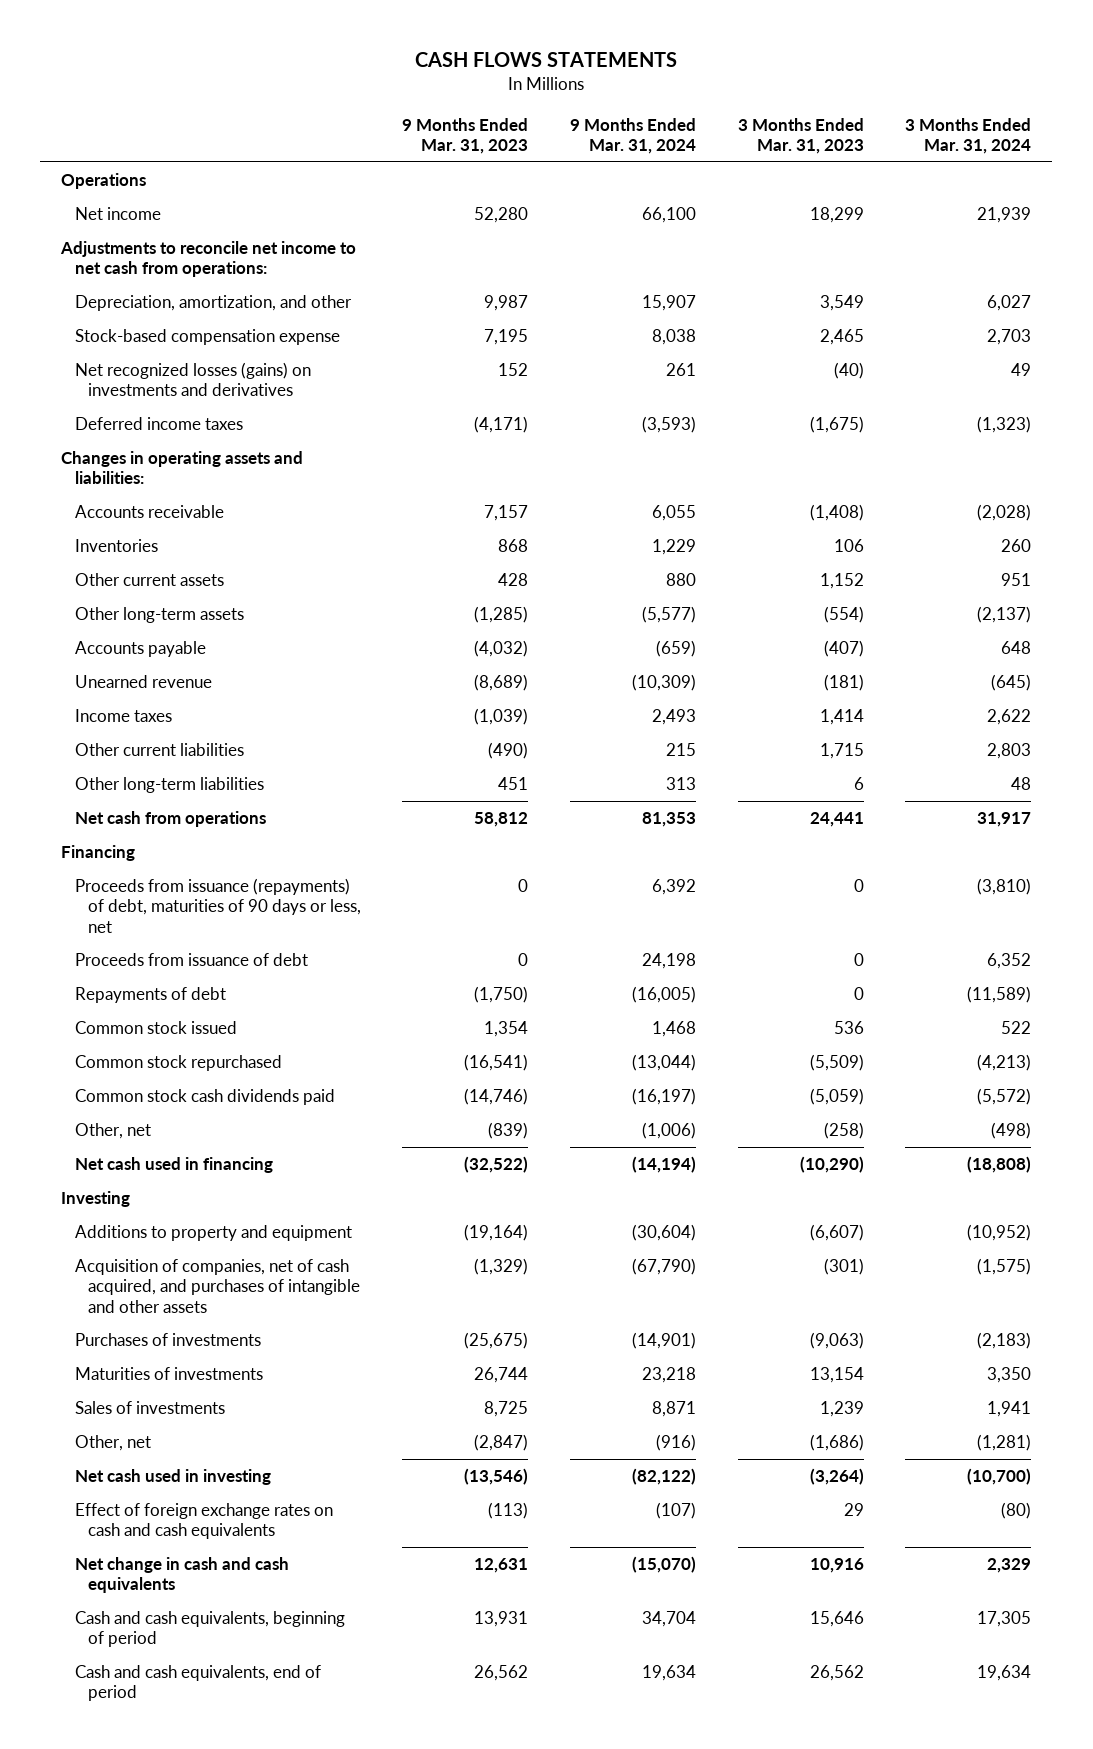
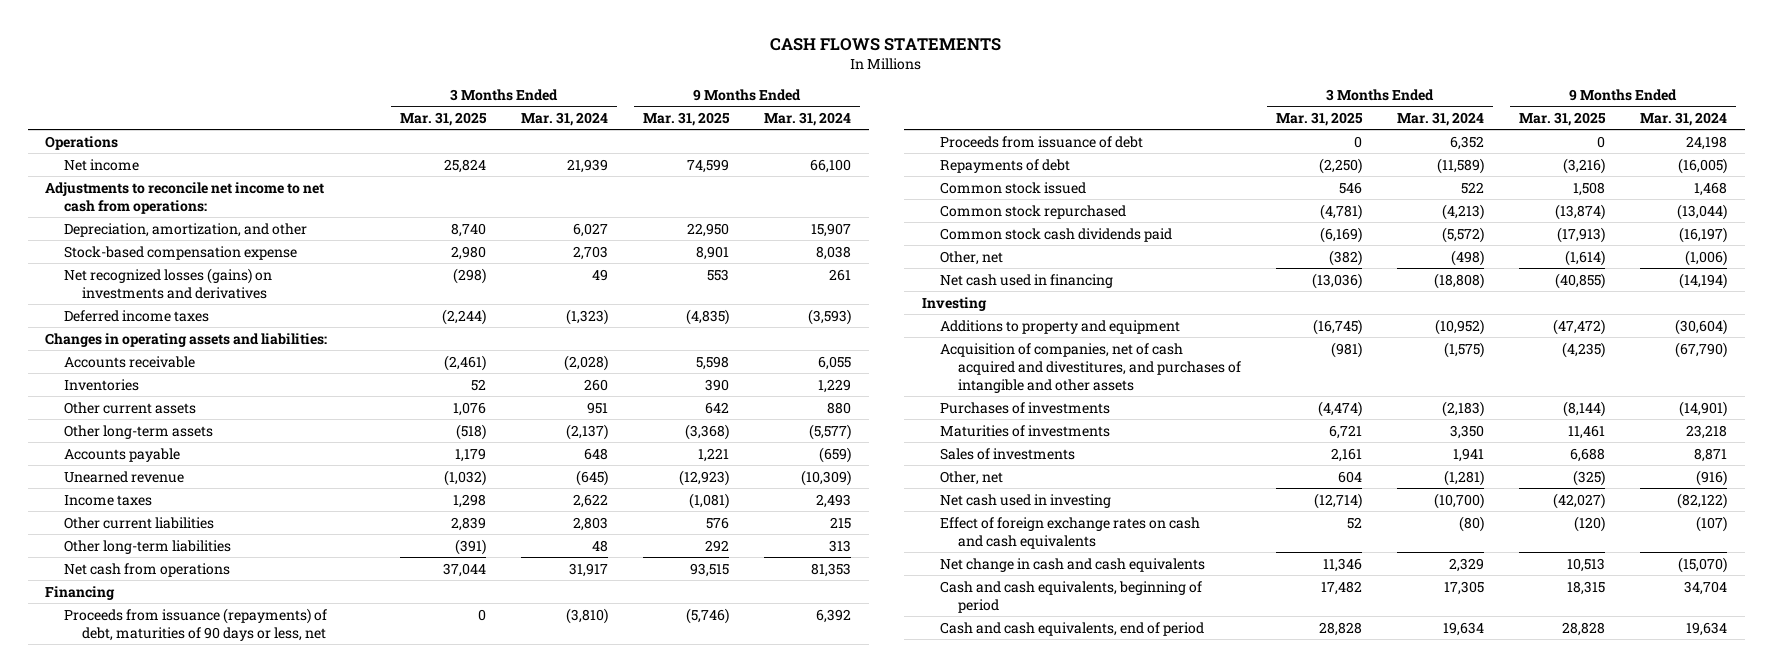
[402,117,529,154] 9 Months Ended Mar. 31, 2023 -> none
[737,117,864,154] 3 Months Ended Mar. 31, 2023 -> none
none -> [399,112,487,127] Mar. 31, 2025
none -> [642,112,730,127] Mar. 31, 2025
[74,1259,360,1313] Acquisition of companies, net of cash acquired, and purchases of intangible and other assets -> [939,342,1242,394] Acquisition of companies, net of cash acquired and divestitures, and purchases of intangible and other assets

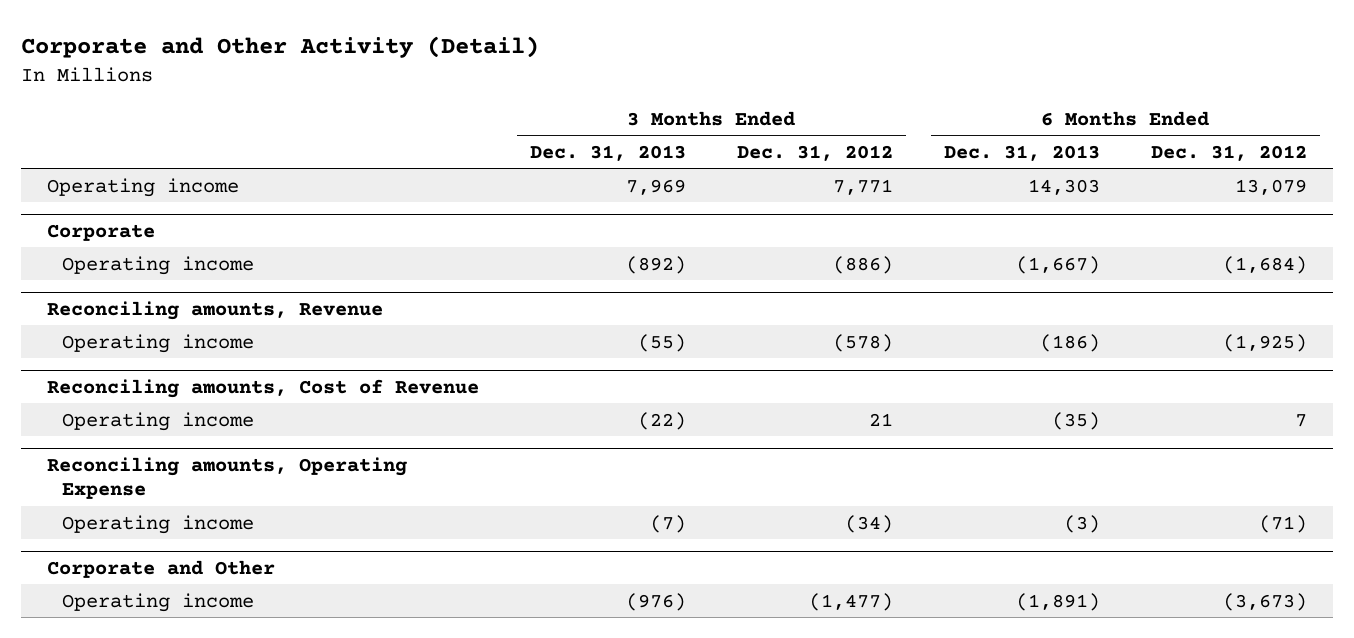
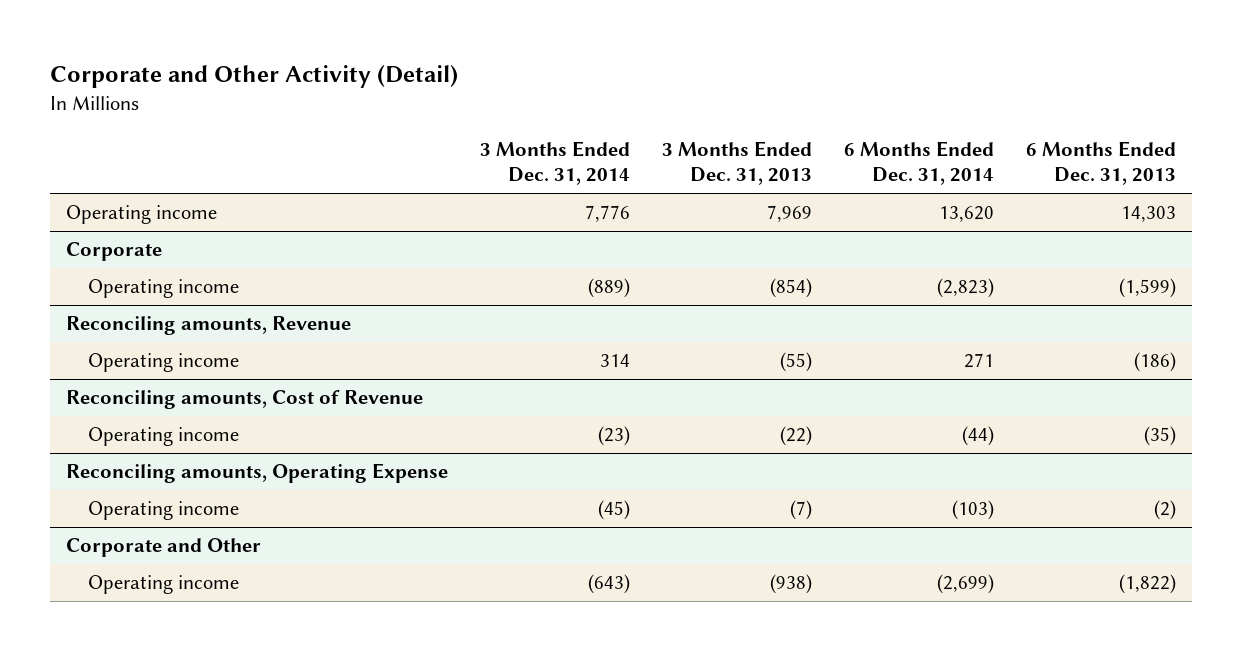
[736,144,893,161] Dec. 31, 2012 -> none
[1151,144,1308,161] Dec. 31, 2012 -> none
none -> [479,141,630,186] 3 Months Ended Dec. 31, 2014
none -> [843,141,994,186] 6 Months Ended Dec. 31, 2014
[625,255,686,274] (892) -> [769,278,812,299] (854)
[1015,255,1100,274] (1,667) -> [1118,278,1176,299] (1,599)
[1063,514,1100,533] (3) -> [1153,500,1176,521] (2)
[625,592,686,611] (976) -> [769,574,812,595] (938)
[1015,592,1100,611] (1,891) -> [1118,574,1176,595] (1,822)

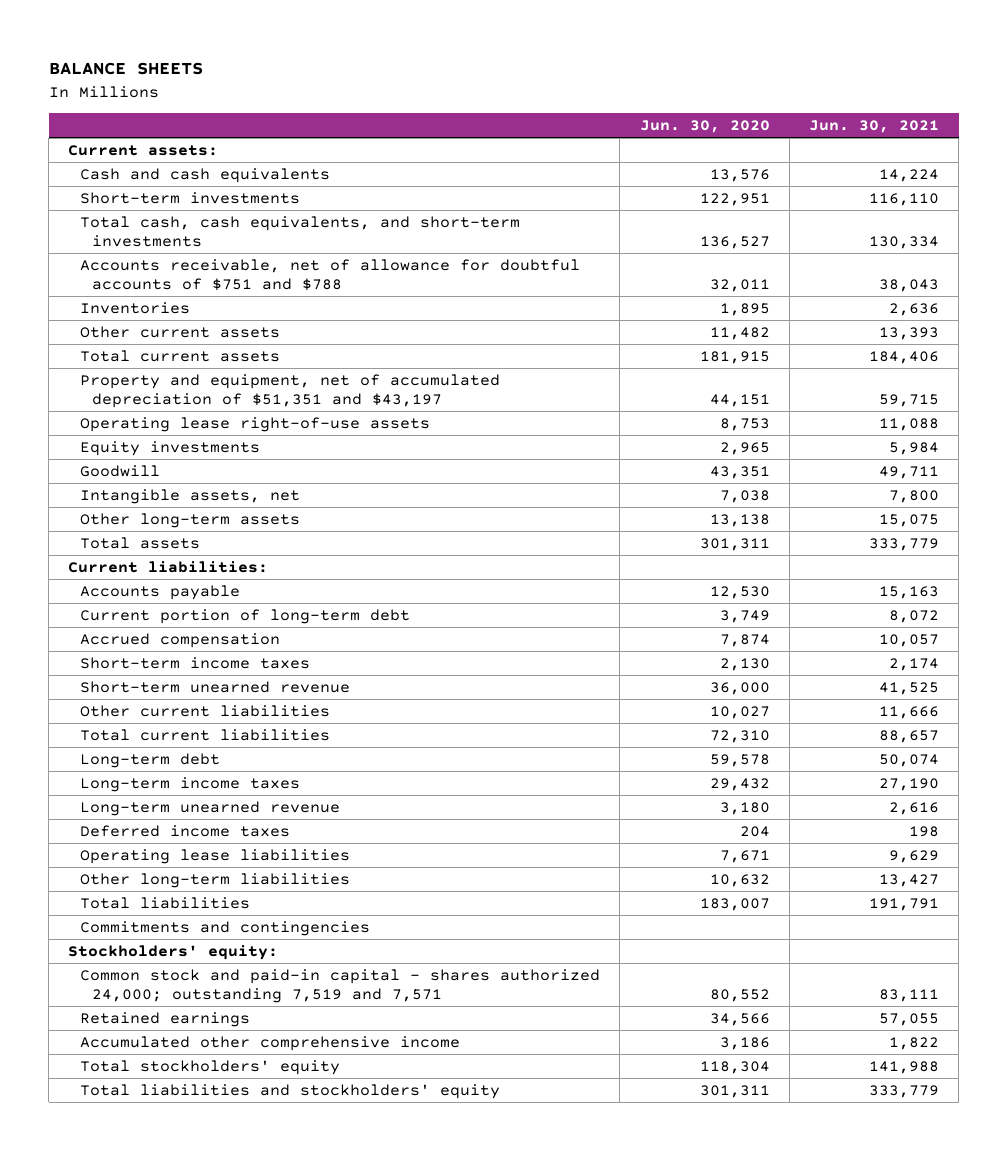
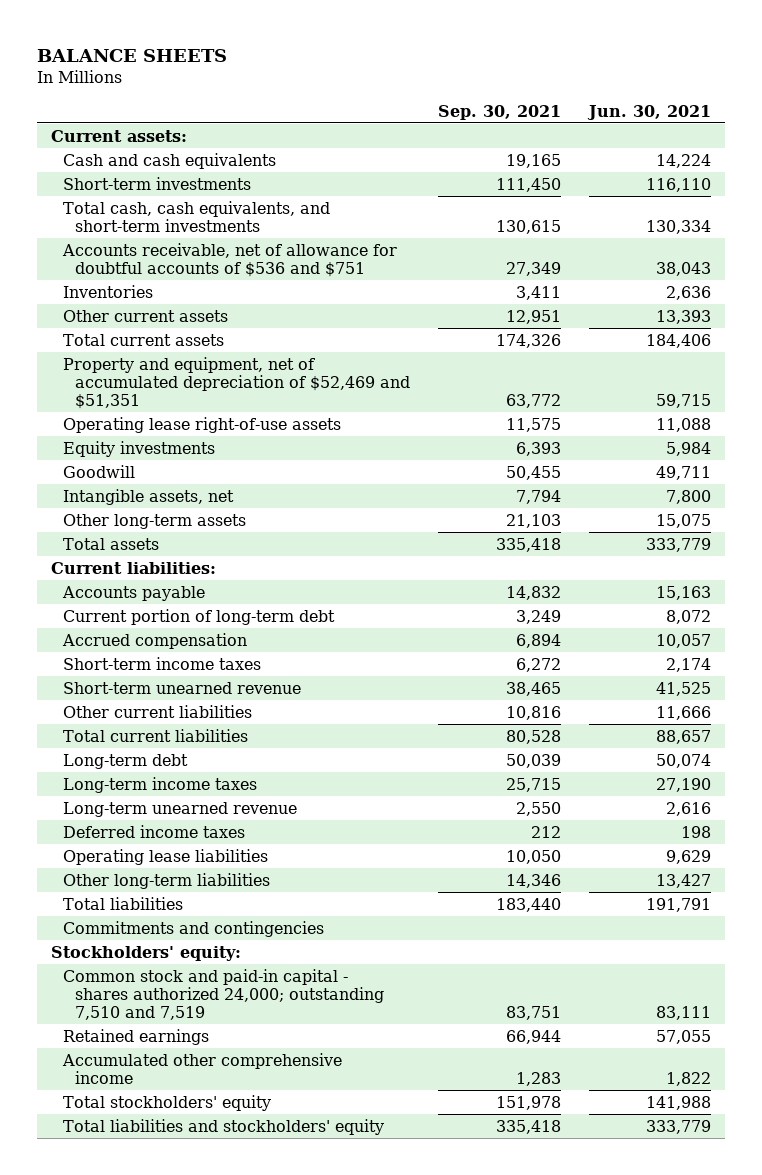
[639,120,770,134] Jun. 30, 2020 -> none
none -> [437,104,561,120] Sep. 30, 2021
[80,258,581,292] Accounts receivable, net of allowance for doubtful accounts of $751 and $788 -> [61,242,397,278] Accounts receivable, net of allowance for doubtful accounts of $536 and $751
[80,373,501,409] Property and equipment, net of accumulated depreciation of $51,351 and $43,197 -> [62,356,410,410] Property and equipment, net of accumulated depreciation of $52,469 and $51,351
[80,968,601,1004] Common stock and paid-in capital - shares authorized 24,000; outstanding 7,519 and 7,571 -> [62,968,384,1021] Common stock and paid-in capital - shares authorized 24,000; outstanding 7,510 and 7,519

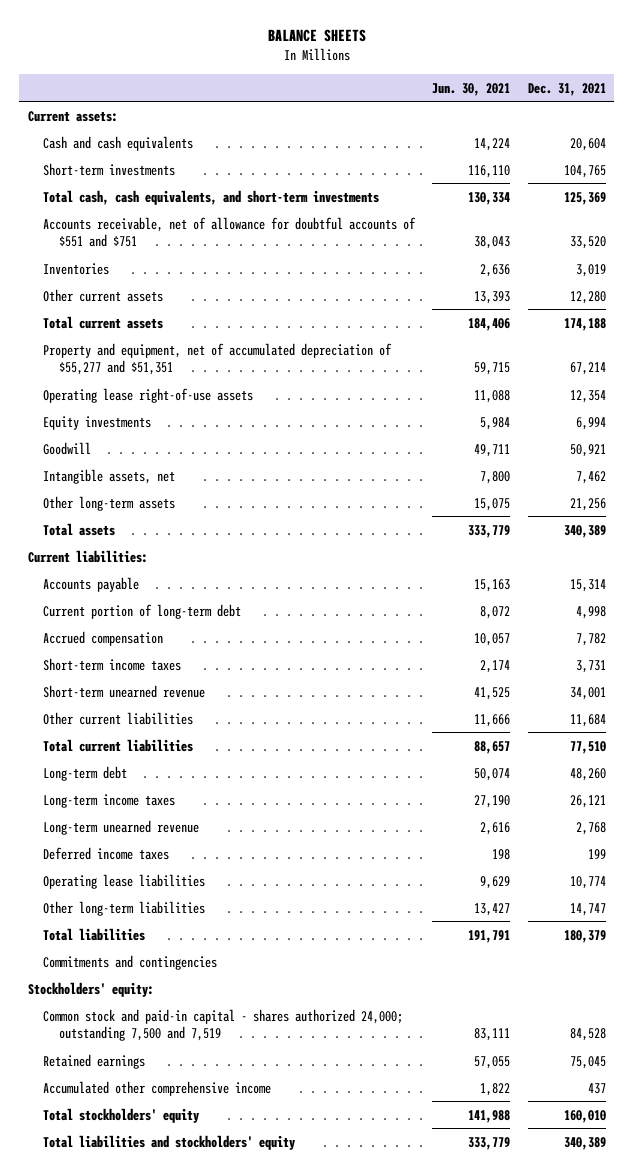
[437,104,561,120] Sep. 30, 2021 -> none
none -> [527,82,606,96] Dec. 31, 2021
[61,242,397,278] Accounts receivable, net of allowance for doubtful accounts of $536 and $751 -> [43,216,417,247] Accounts receivable, net of allowance for doubtful accounts of $551 and $751
[62,356,410,410] Property and equipment, net of accumulated depreciation of $52,469 and $51,351 -> [43,342,393,375] Property and equipment, net of accumulated depreciation of $55,277 and $51,351
[62,968,384,1021] Common stock and paid-in capital - shares authorized 24,000; outstanding 7,510 and 7,519 -> [43,1008,404,1041] Common stock and paid-in capital - shares authorized 24,000; outstanding 7,500 and 7,519

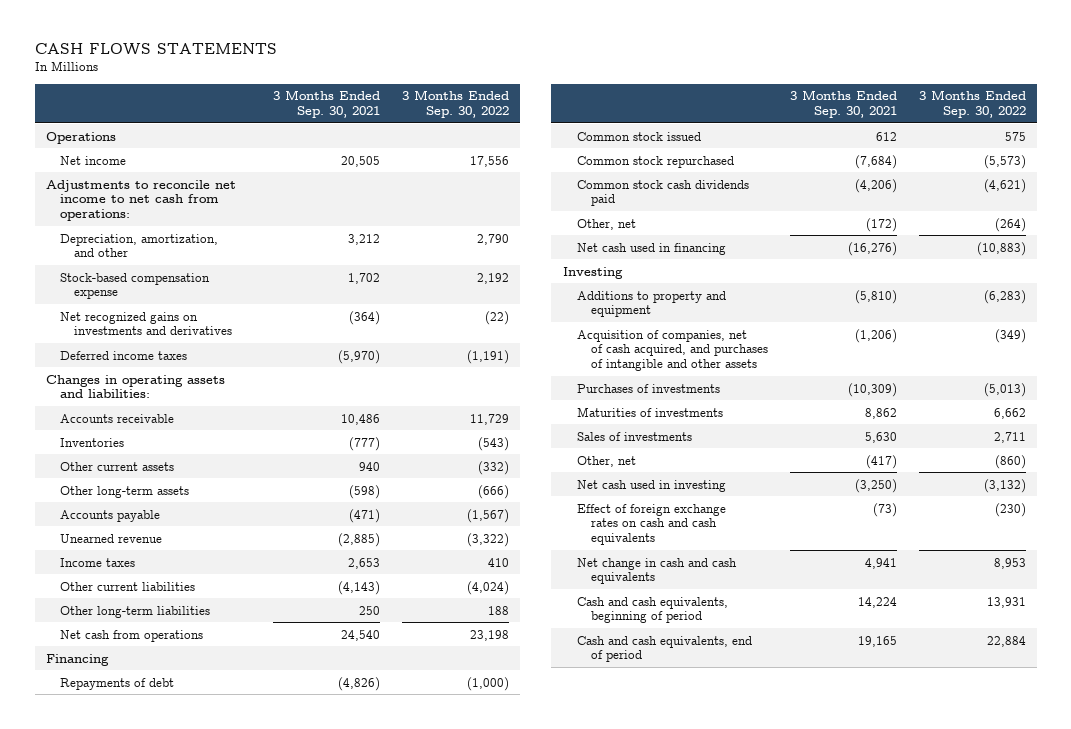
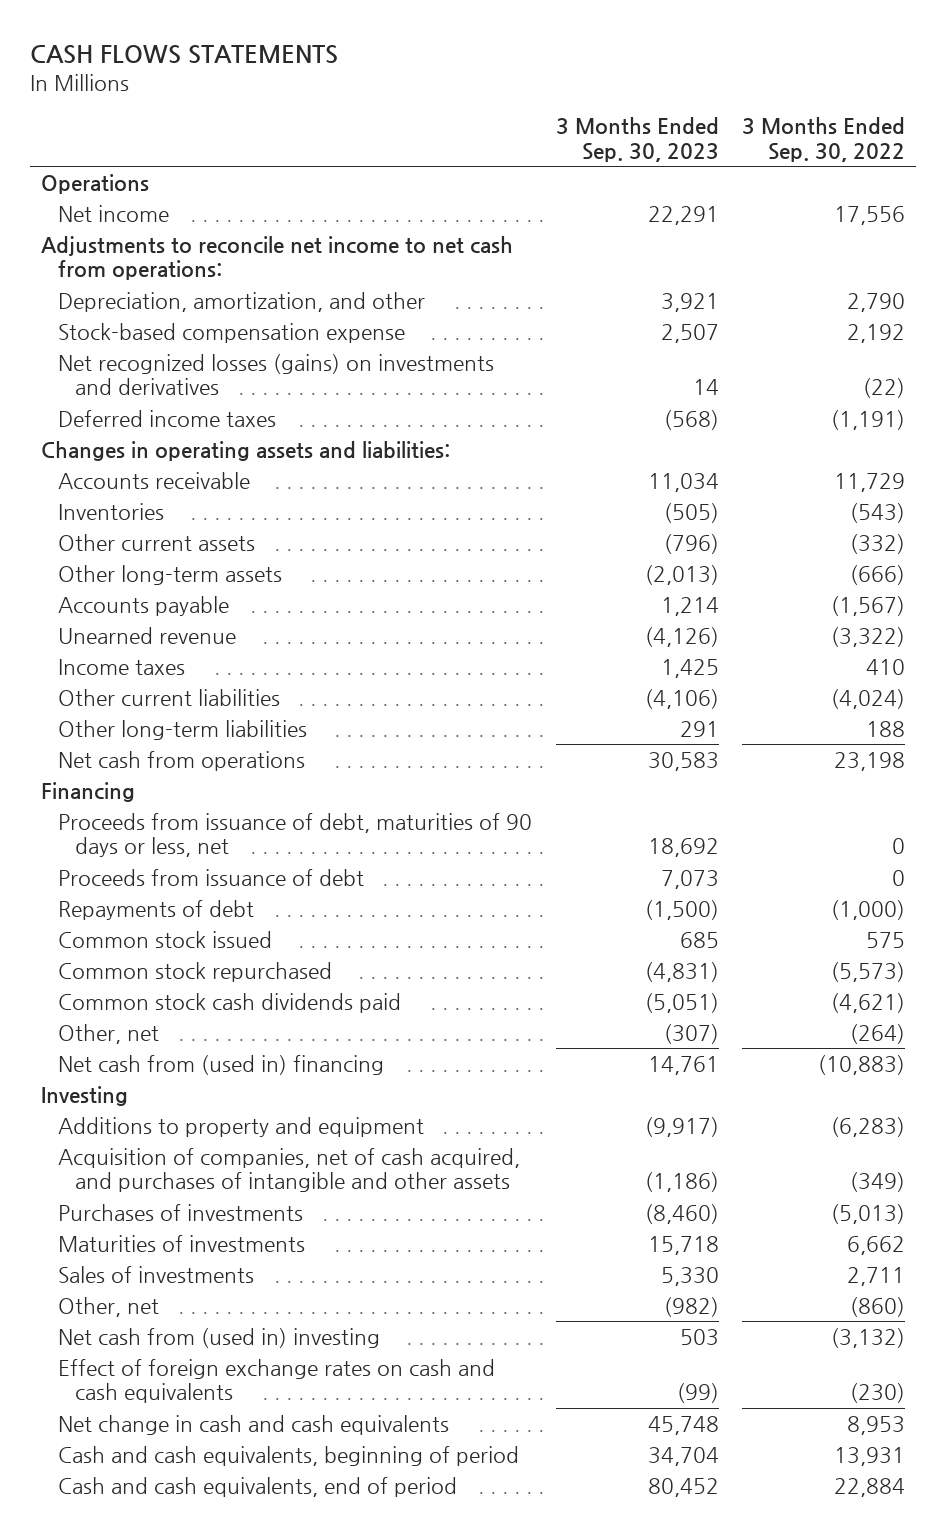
[272,90,380,119] 3 Months Ended Sep. 30, 2021 -> none
none -> [555,117,719,162] 3 Months Ended Sep. 30, 2023
[59,311,232,336] Net recognized gains on investments and derivatives -> [58,353,495,396] Net recognized losses (gains) on investments and derivatives
none -> [58,812,533,858] Proceeds from issuance of debt, maturities of 90 days or less, net
none -> [58,868,365,886] Proceeds from issuance of debt
[576,242,726,255] Net cash used in financing -> [58,1054,385,1075] Net cash from (used in) financing
[576,479,726,492] Net cash used in investing -> [58,1327,381,1348] Net cash from (used in) investing

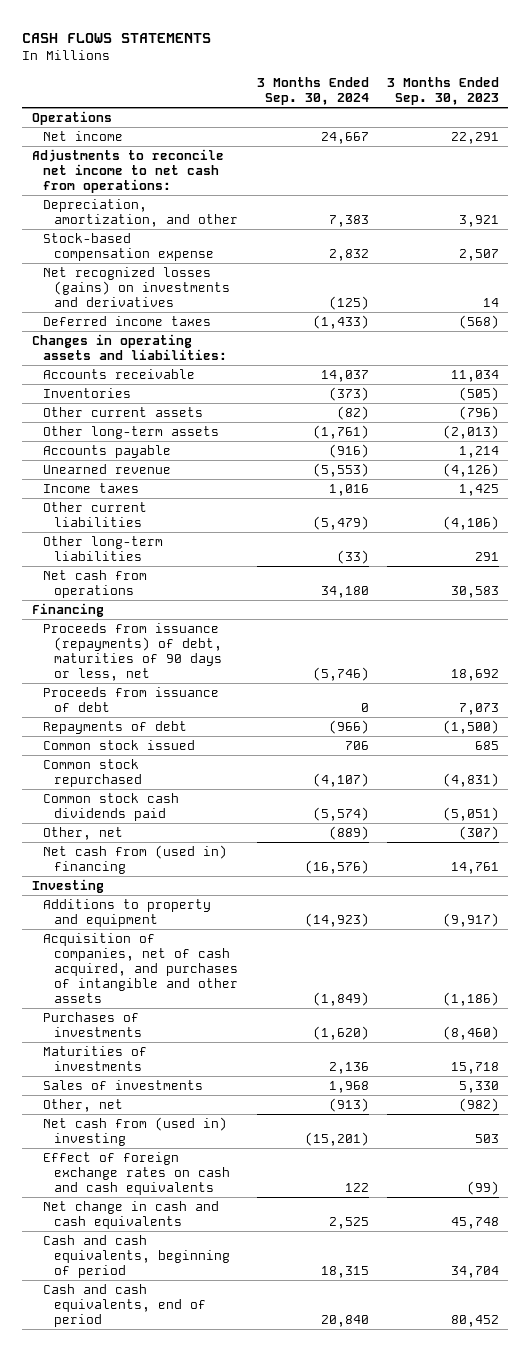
[741,117,905,162] 3 Months Ended Sep. 30, 2022 -> none
none -> [256,77,369,106] 3 Months Ended Sep. 30, 2024
[58,812,533,858] Proceeds from issuance of debt, maturities of 90 days or less, net -> [42,622,223,682] Proceeds from issuance (repayments) of debt, maturities of 90 days or less, net

